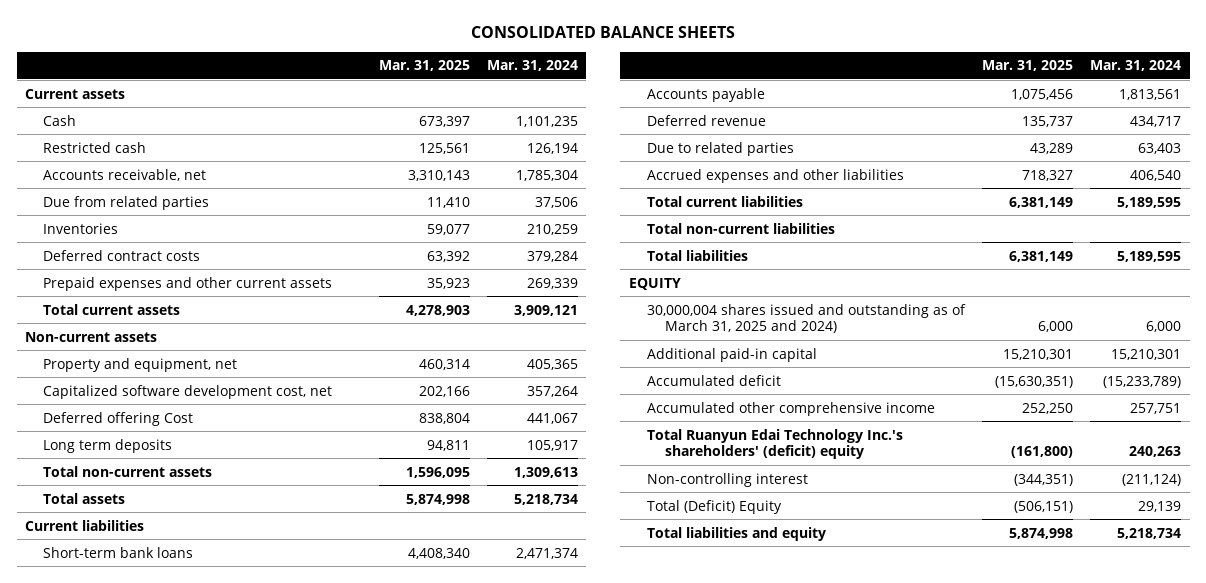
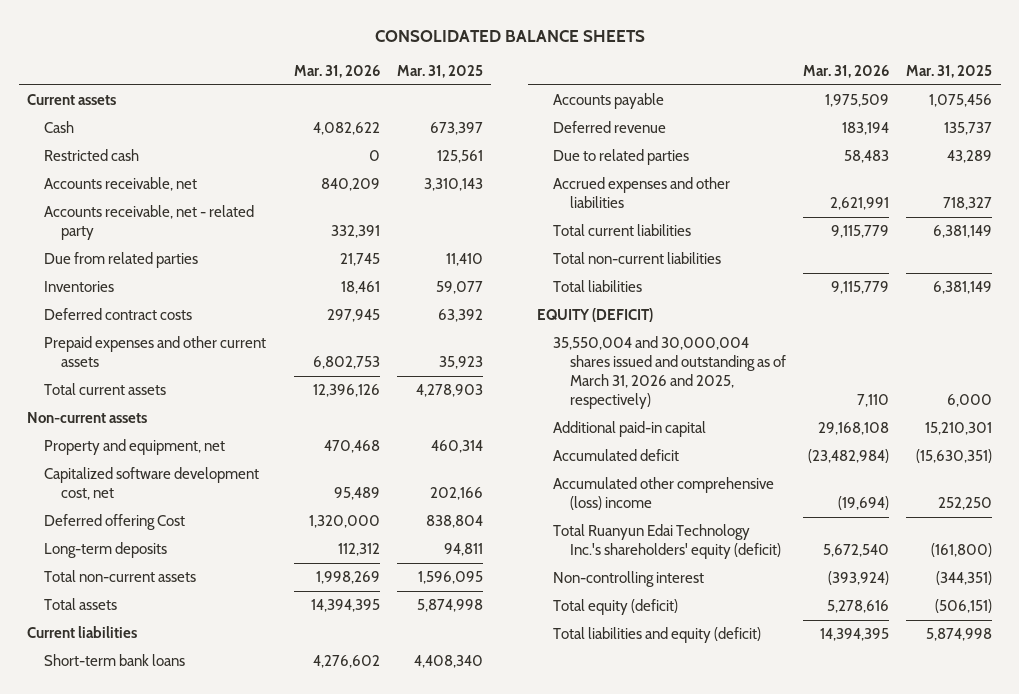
[486,60,578,72] Mar. 31, 2024 -> none
none -> [293,64,380,78] Mar. 31, 2026
none -> [43,205,254,241] Accounts receivable, net - related party
[43,438,173,453] Long term deposits -> [43,542,167,559] Long-term deposits
[628,277,681,290] EQUITY -> [536,308,653,323] EQUITY (DEFICIT)
[647,303,967,334] 30,000,004 shares issued and outstanding as of March 31, 2025 and 2024) -> [553,336,787,410] 35,550,004 and 30,000,004 shares issued and outstanding as of March 31, 2026 and 2025, respectively)
[647,401,936,416] Accumulated other comprehensive income -> [553,477,775,511] Accumulated other comprehensive (loss) income
[647,428,904,460] Total Ruanyun Edai Technology Inc.'s shareholders' (deficit) equity -> [553,524,782,560] Total Ruanyun Edai Technology Inc.'s shareholders' equity (deficit)
[647,499,783,514] Total (Deficit) Equity -> [553,599,679,616] Total equity (deficit)
[647,526,827,541] Total liabilities and equity -> [553,627,762,644] Total liabilities and equity (deficit)

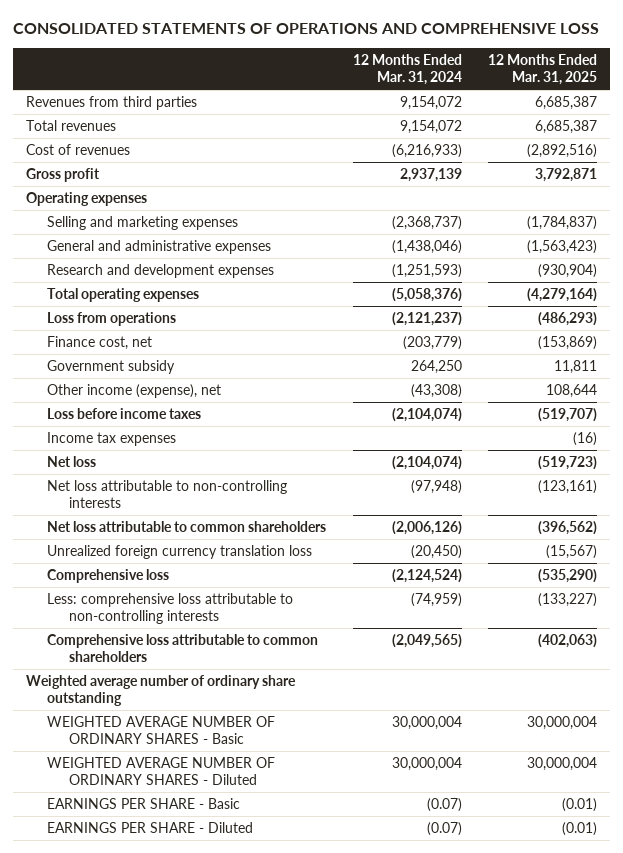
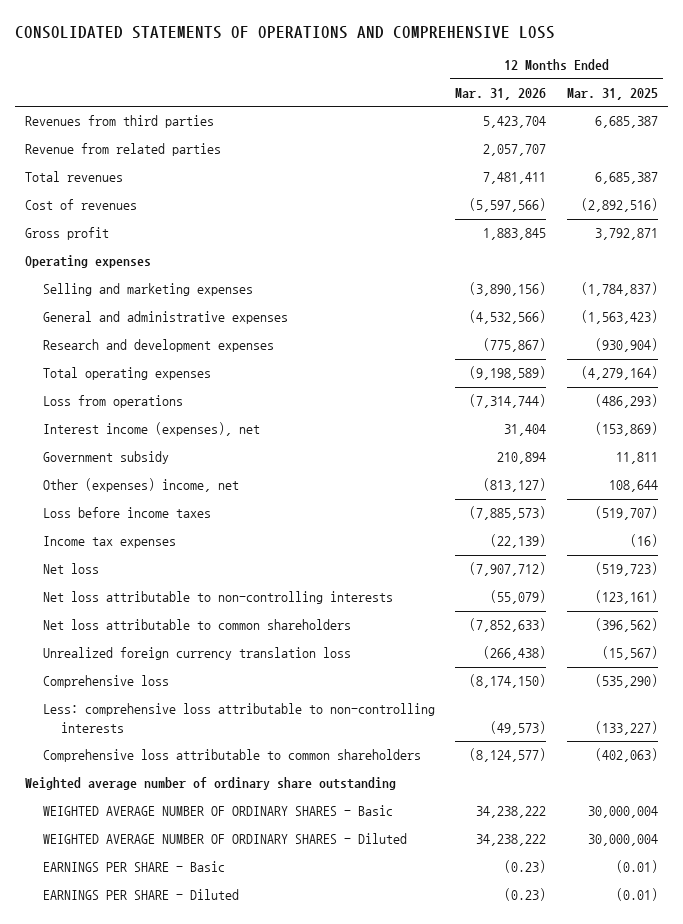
[352,53,462,86] 12 Months Ended Mar. 31, 2024 -> none
none -> [455,87,547,100] Mar. 31, 2026
none -> [24,143,221,157] Revenue from related parties
[47,336,153,351] Finance cost, net -> [42,422,260,437] Interest income (expenses), net
[47,384,222,399] Other income (expense), net -> [42,478,239,493] Other (expenses) income, net

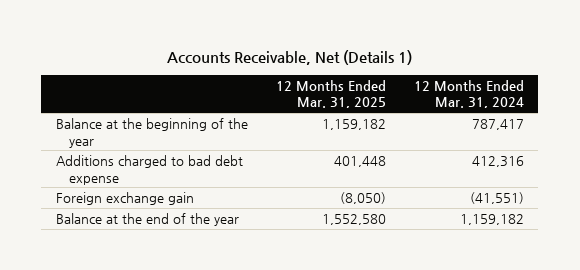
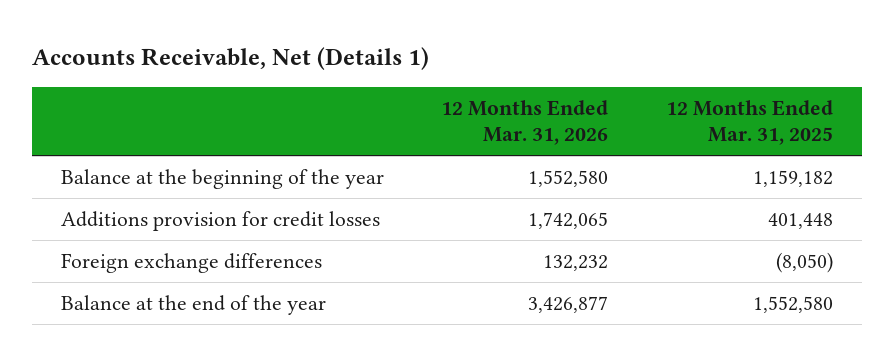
[414,79,525,109] 12 Months Ended Mar. 31, 2024 -> none
none -> [441,99,609,146] 12 Months Ended Mar. 31, 2026
[55,154,243,185] Additions charged to bad debt expense -> [60,211,380,232] Additions provision for credit losses
[55,191,194,205] Foreign exchange gain -> [60,253,322,274] Foreign exchange differences

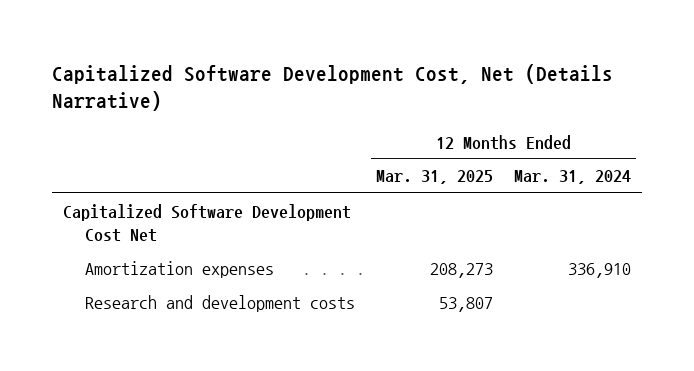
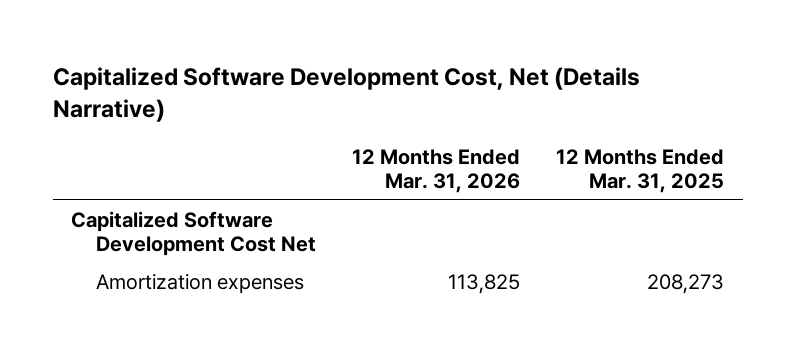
[514,170,632,185] Mar. 31, 2024 -> none
none -> [352,148,521,193] 12 Months Ended Mar. 31, 2026
[84,294,355,312] Research and development costs -> none

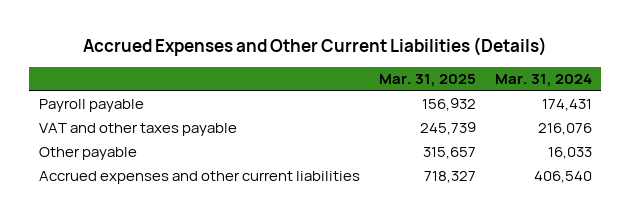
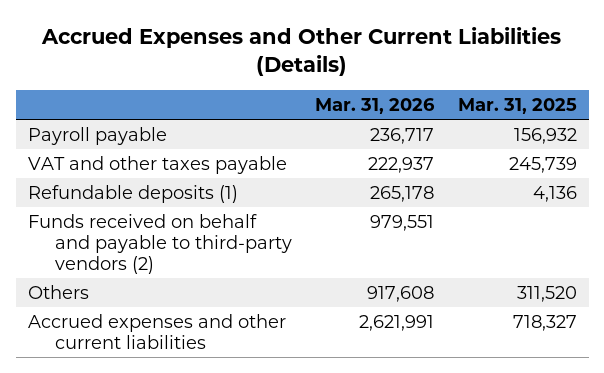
[494,74,592,88] Mar. 31, 2024 -> none
none -> [315,97,436,114] Mar. 31, 2026
none -> [27,184,238,203] Refundable deposits (1)
none -> [27,213,292,274] Funds received on behalf and payable to third-party vendors (2)
[38,147,137,161] Other payable -> [27,284,89,299] Others
[422,147,476,160] 315,657 -> [516,285,577,302] 311,520

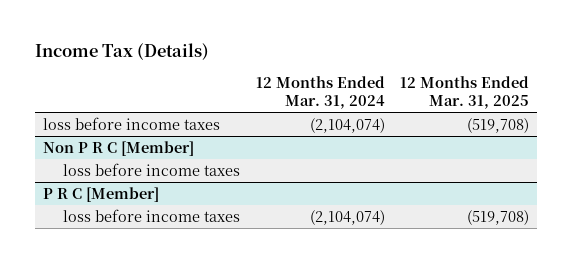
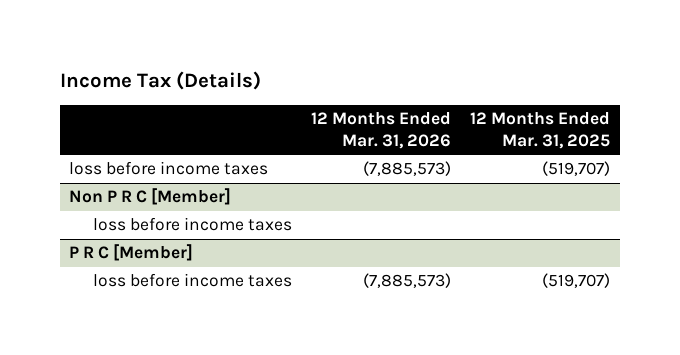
[255,76,385,109] 12 Months Ended Mar. 31, 2024 -> none
none -> [310,112,451,149] 12 Months Ended Mar. 31, 2026
[467,117,530,133] (519,708) -> [542,161,611,177] (519,707)
[467,209,530,225] (519,708) -> [542,273,611,289] (519,707)

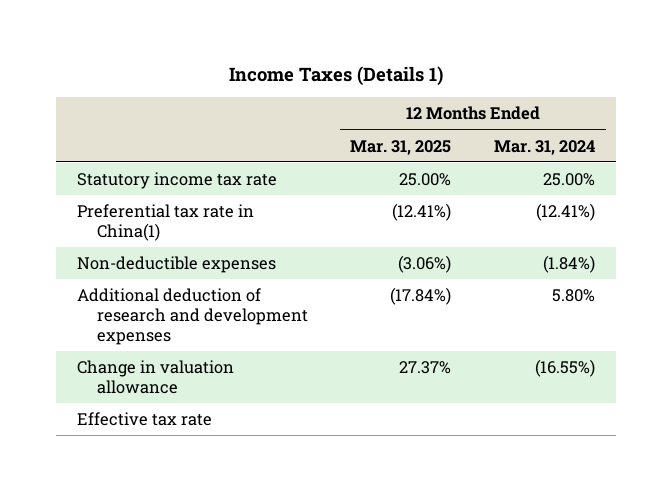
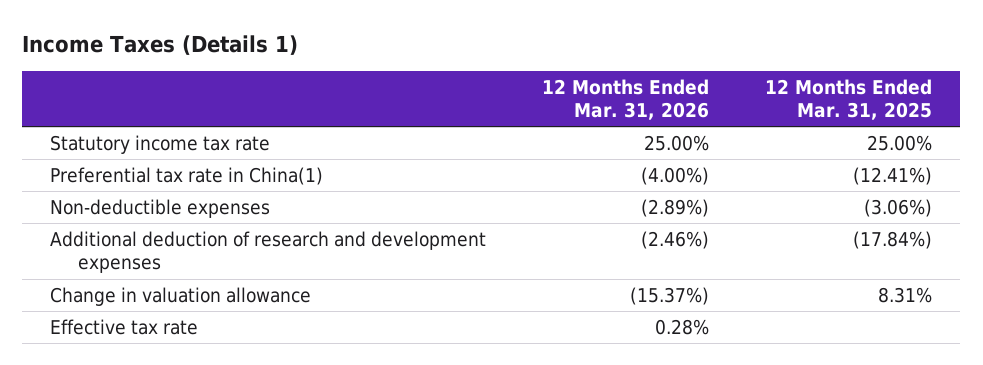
[493,139,595,155] Mar. 31, 2024 -> none
none -> [542,78,710,121] 12 Months Ended Mar. 31, 2026
[399,360,452,374] 27.37% -> [878,287,933,304] 8.31%

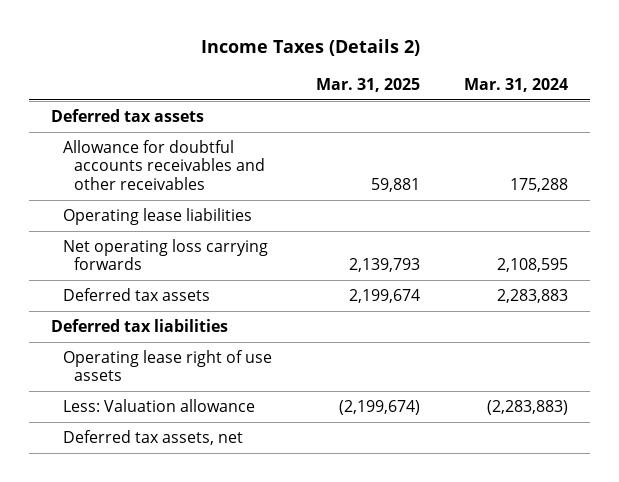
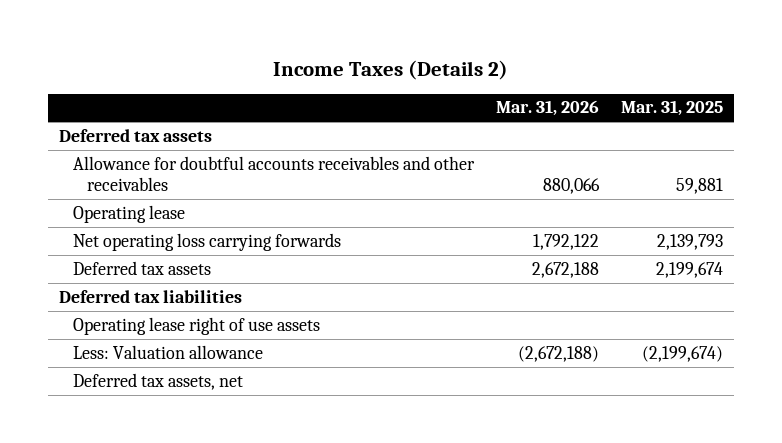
[463,77,568,92] Mar. 31, 2024 -> none
none -> [496,100,600,117] Mar. 31, 2026
[62,207,252,225] Operating lease liabilities -> [73,204,186,223] Operating lease

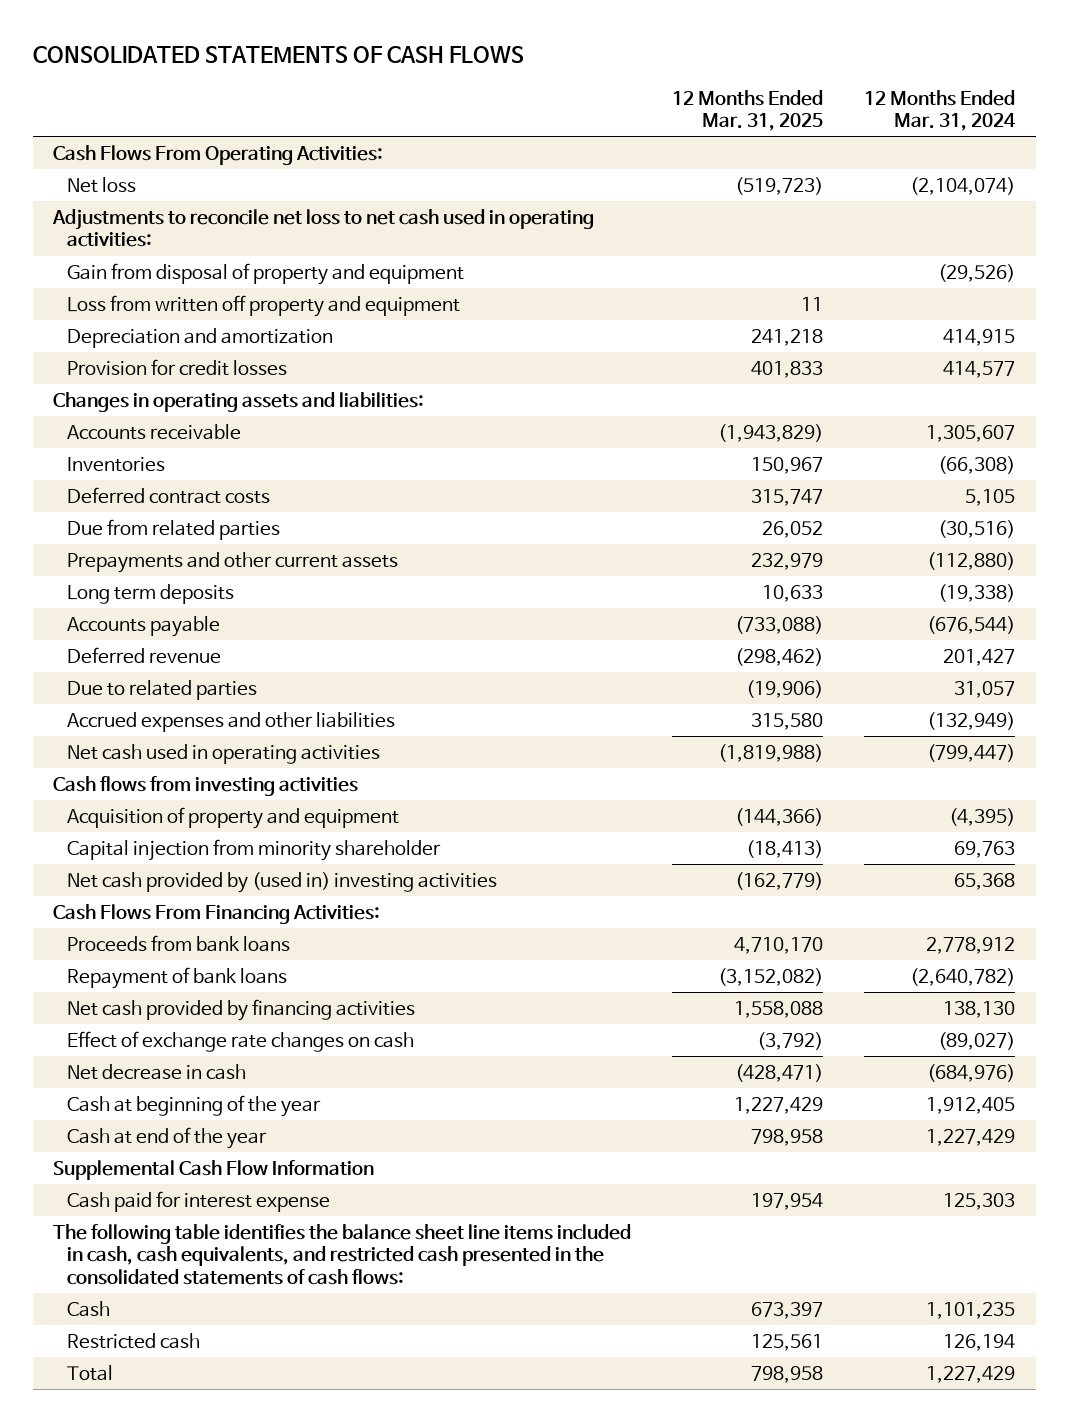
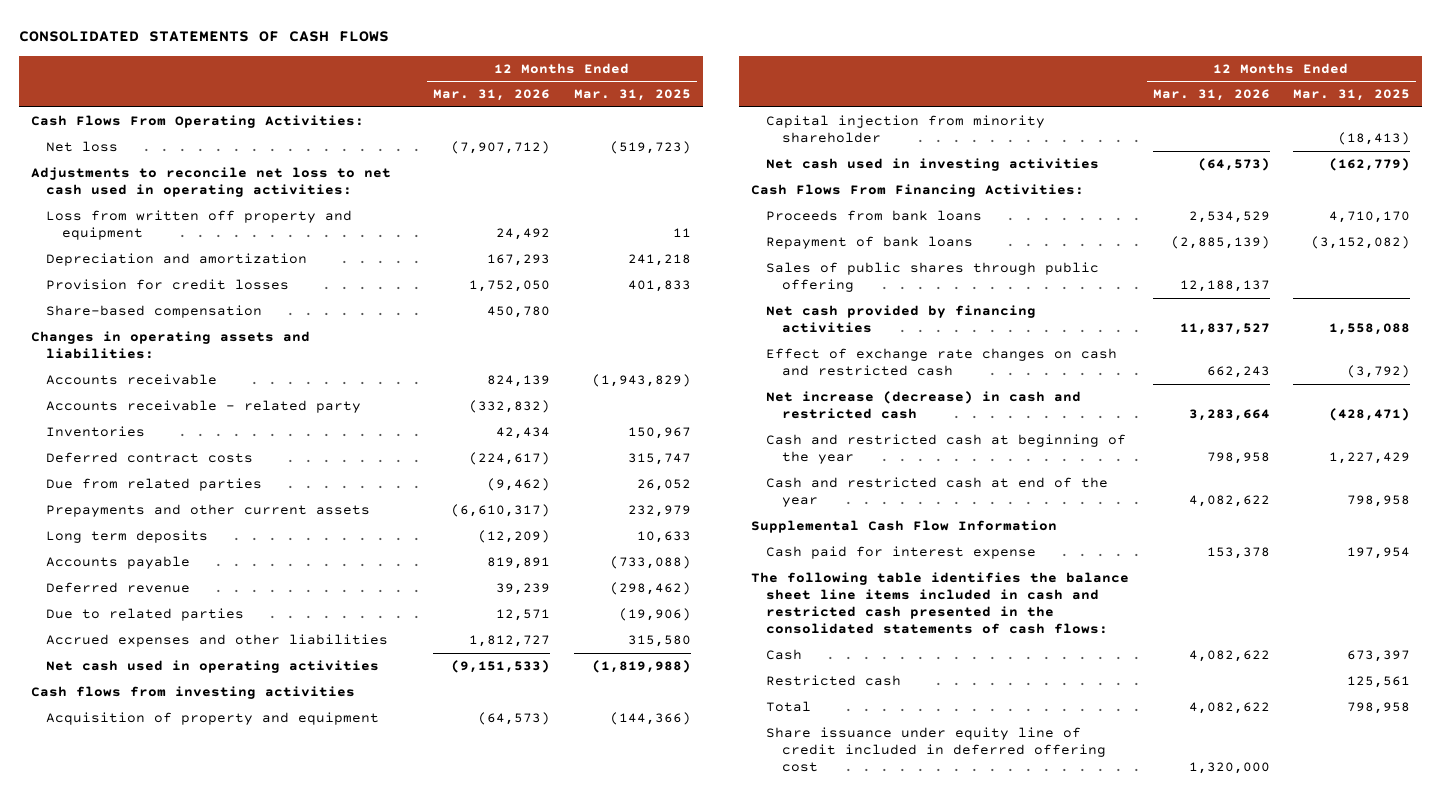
[864,89,1017,132] 12 Months Ended Mar. 31, 2024 -> none
none -> [432,89,550,102] Mar. 31, 2026
[66,263,464,286] Gain from disposal of property and equipment -> none
none -> [46,305,263,319] Share-based compensation
none -> [46,400,362,414] Accounts receivable - related party
[66,872,497,894] Net cash provided by (used in) investing activities -> [766,158,1100,172] Net cash used in investing activities
none -> [766,262,1100,293] Sales of public shares through public offering
[66,1031,414,1053] Effect of exchange rate changes on cash -> [766,348,1118,377] Effect of exchange rate changes on cash and restricted cash
[66,1064,246,1081] Net decrease in cash -> [766,391,1082,420] Net increase (decrease) in cash and restricted cash
[66,1095,321,1118] Cash at beginning of the year -> [766,434,1127,465] Cash and restricted cash at beginning of the year
[66,1127,267,1150] Cash at end of the year -> [766,477,1109,508] Cash and restricted cash at end of the year
[53,1224,632,1285] The following table identifies the balance sheet line items included in cash, cash equivalents, and restricted cash presented in the consolidated statements of cash flows: -> [750,572,1129,635] The following table identifies the balance sheet line items included in cash and restricted cash presented in the consolidated statements of cash flows:
none -> [766,727,1107,773] Share issuance under equity line of credit included in deferred offering cost

